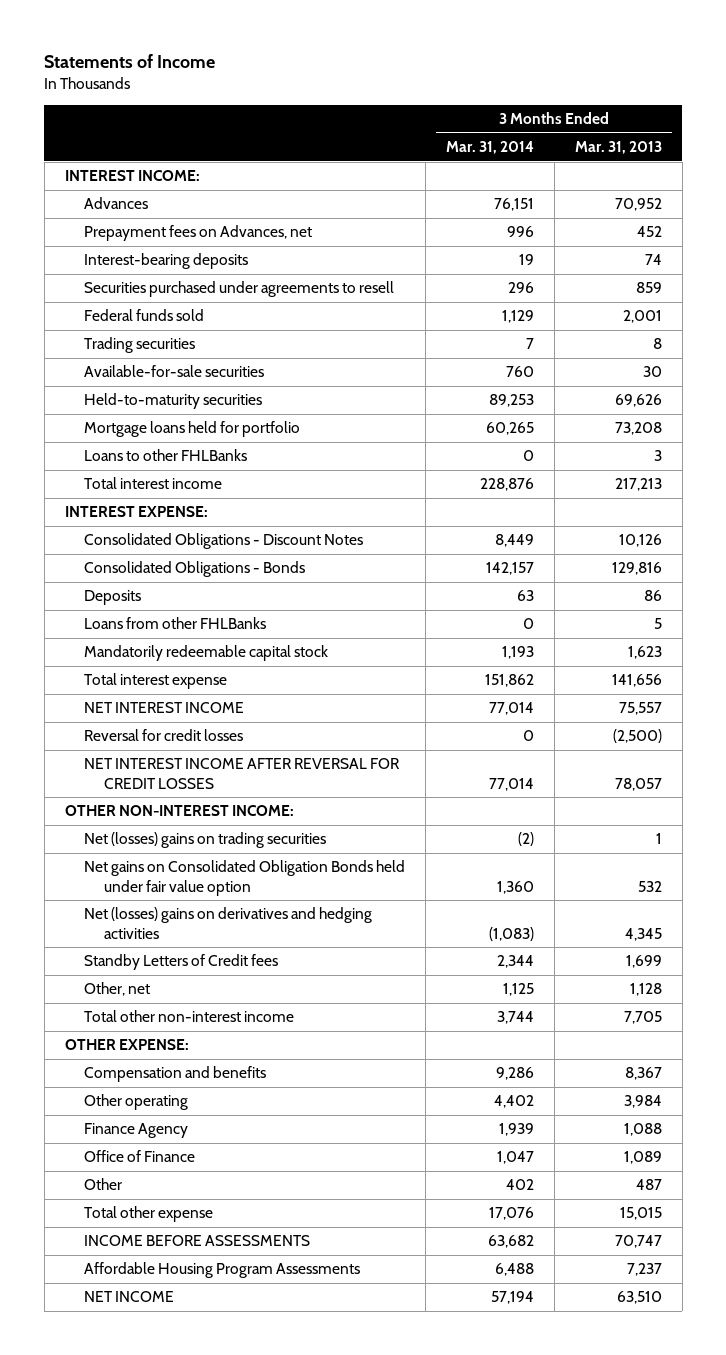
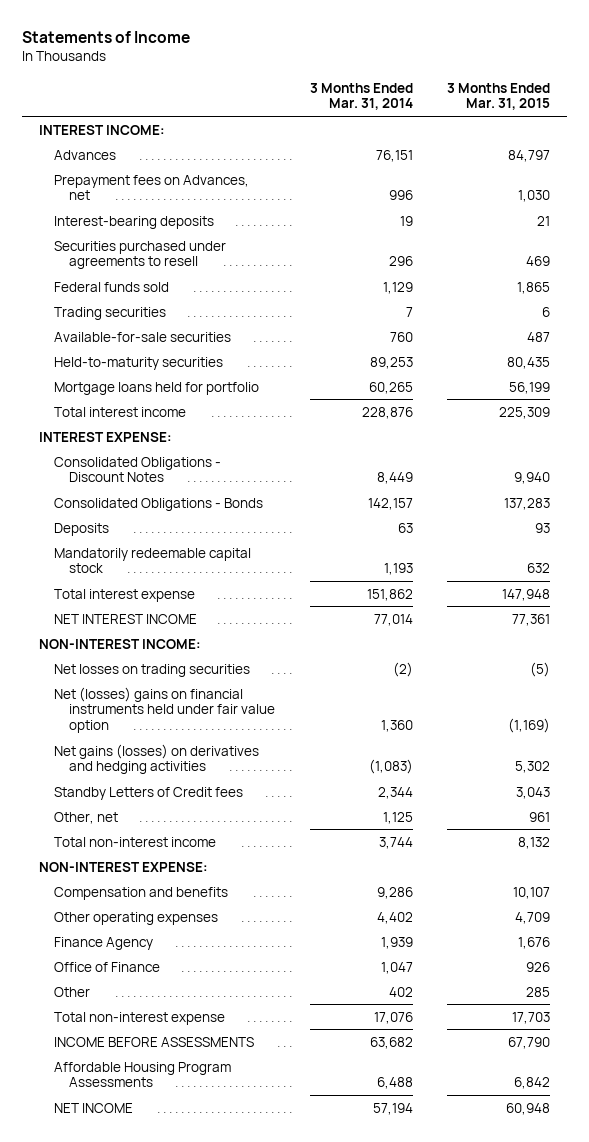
[574,141,662,155] Mar. 31, 2013 -> none
none -> [446,82,550,111] 3 Months Ended Mar. 31, 2015
[84,449,248,462] Loans to other FHLBanks -> none
[84,617,267,630] Loans from other FHLBanks -> none
[84,729,244,742] Reversal for credit losses -> none
[84,758,401,789] NET INTEREST INCOME AFTER REVERSAL FOR CREDIT LOSSES -> none
[64,805,294,817] OTHER NON-INTEREST INCOME: -> [39,638,202,649] NON-INTEREST INCOME:
[84,832,327,849] Net (losses) gains on trading securities -> [54,663,251,677] Net losses on trading securities
[84,860,406,896] Net gains on Consolidated Obligation Bonds held under fair value option -> [54,686,276,734] Net (losses) gains on financial instruments held under fair value option
[84,907,373,939] Net (losses) gains on derivatives and hedging activities -> [54,743,260,775] Net gains (losses) on derivatives and hedging activities
[84,1010,295,1023] Total other non-interest income -> [54,836,217,847] Total non-interest income
[64,1039,189,1051] OTHER EXPENSE: -> [39,861,209,872] NON-INTEREST EXPENSE:
[84,1094,189,1111] Other operating -> [54,911,219,925] Other operating expenses
[84,1206,214,1223] Total other expense -> [54,1011,226,1025] Total non-interest expense

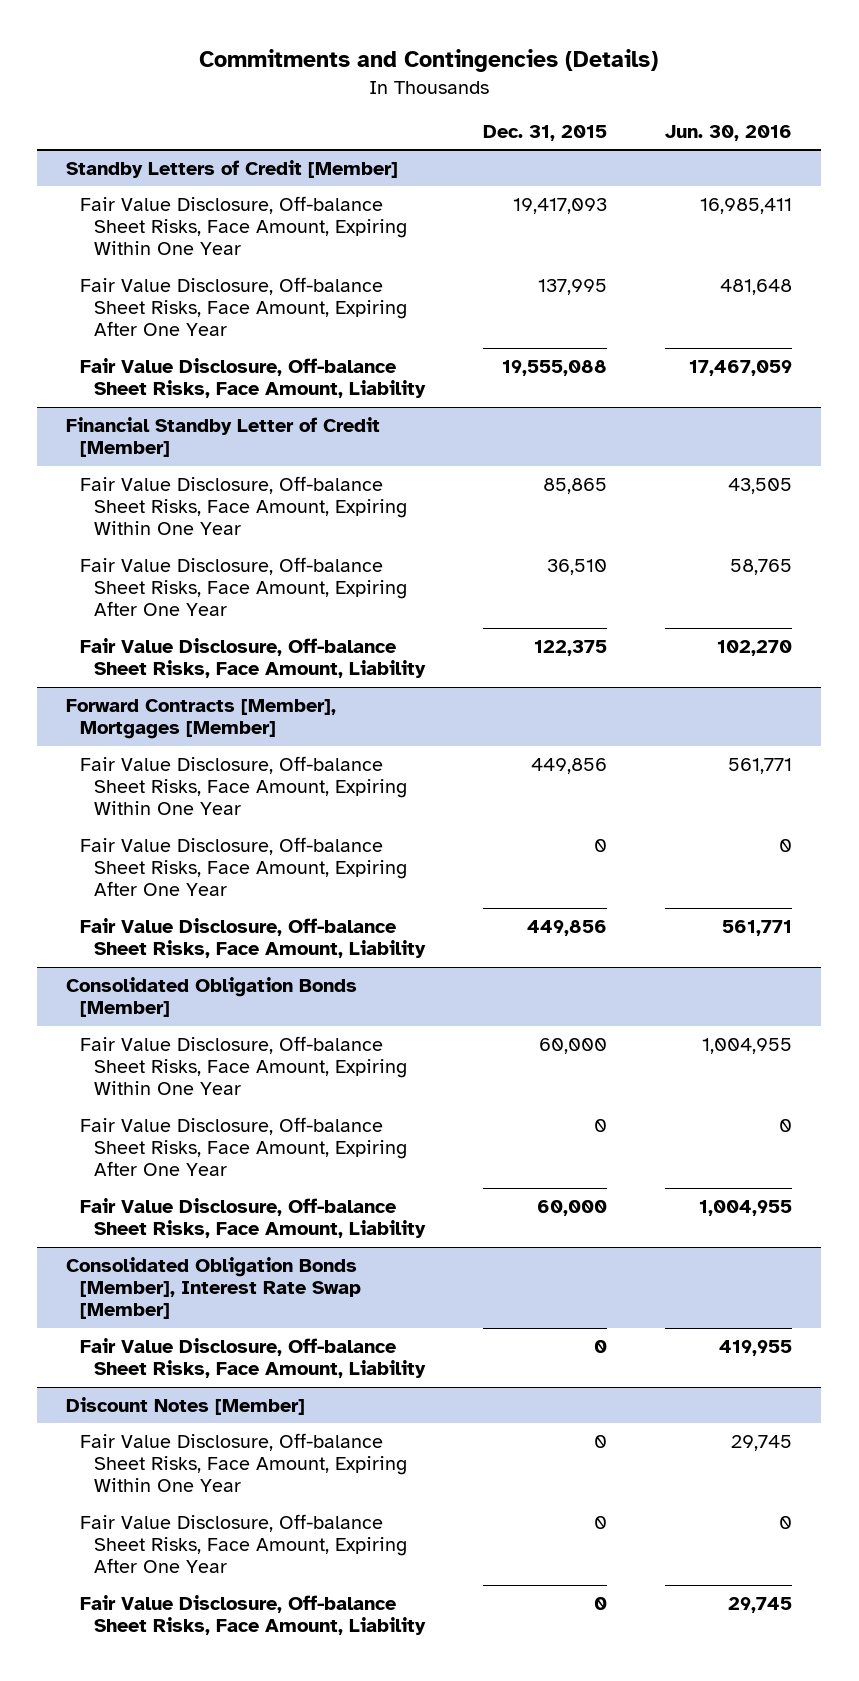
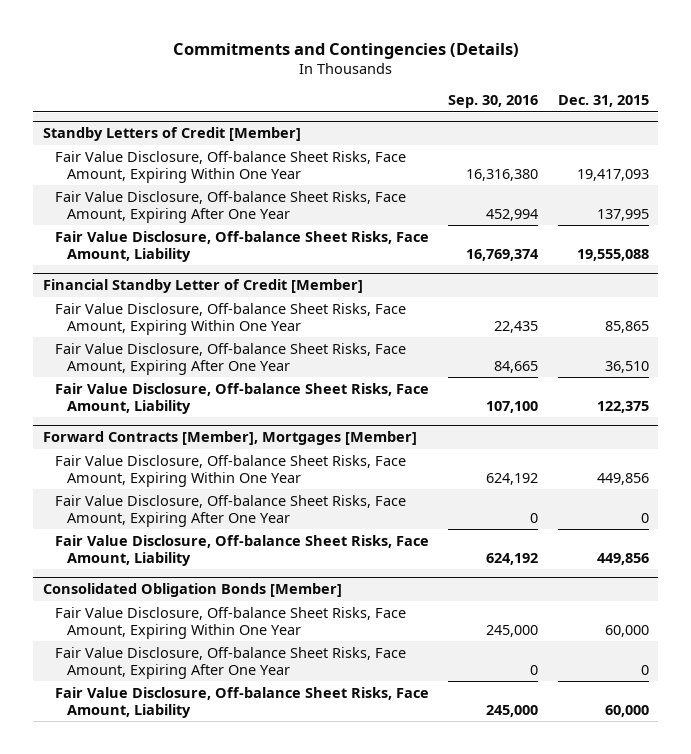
[665,124,793,141] Jun. 30, 2016 -> none
none -> [448,95,539,109] Sep. 30, 2016
[66,1256,362,1320] Consolidated Obligation Bonds [Member], Interest Rate Swap [Member] -> none
[80,1337,427,1379] Fair Value Disclosure, Off-balance Sheet Risks, Face Amount, Liability -> none
[66,1396,306,1415] Discount Notes [Member] -> none
[80,1432,408,1493] Fair Value Disclosure, Off-balance Sheet Risks, Face Amount, Expiring Within One Year -> none
[80,1513,408,1574] Fair Value Disclosure, Off-balance Sheet Risks, Face Amount, Expiring After One Year -> none
[80,1594,427,1636] Fair Value Disclosure, Off-balance Sheet Risks, Face Amount, Liability -> none

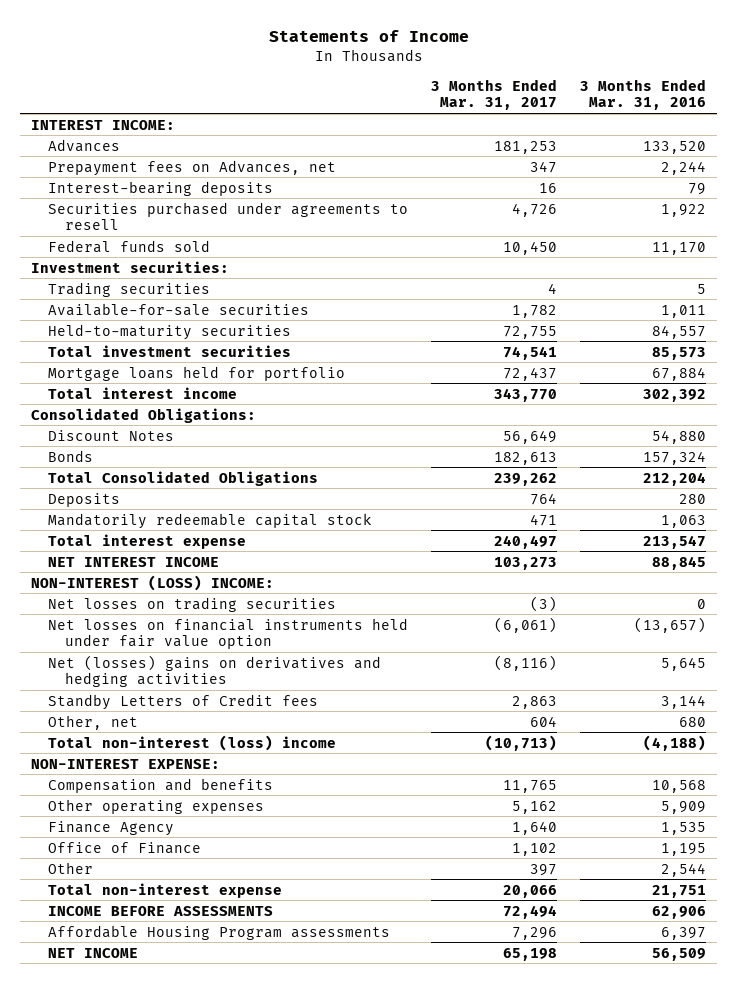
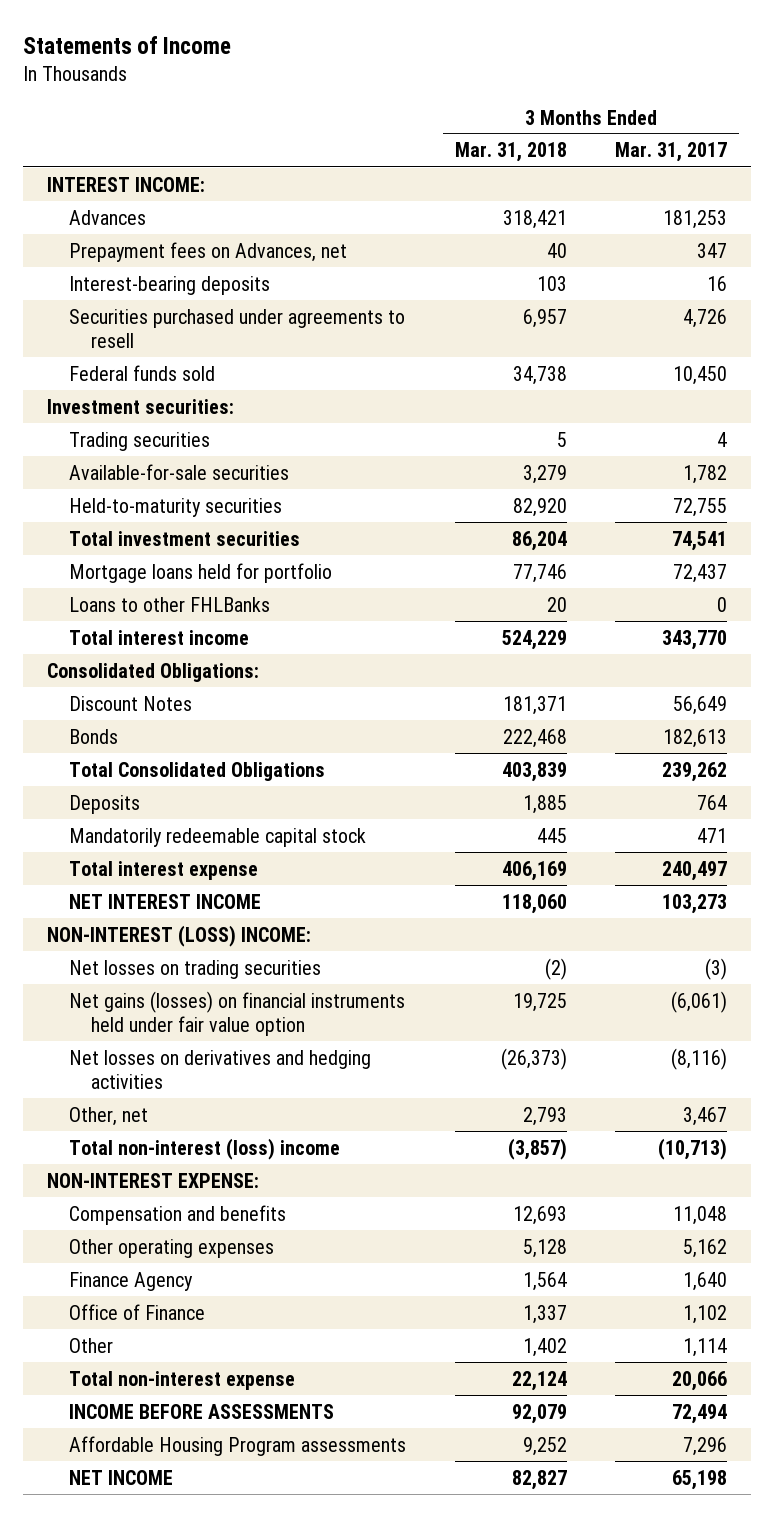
[579,78,706,111] 3 Months Ended Mar. 31, 2016 -> none
none -> [454,142,567,163] Mar. 31, 2018
none -> [69,596,271,612] Loans to other FHLBanks
[48,693,319,710] Standby Letters of Credit fees -> none
[48,617,409,650] Net losses on financial instruments held under fair value option -> [69,990,406,1036] Net gains (losses) on financial instruments held under fair value option
[48,654,382,688] Net (losses) gains on derivatives and hedging activities -> [69,1049,372,1089] Net losses on derivatives and hedging activities
[530,715,558,727] 604 -> [682,1106,727,1126] 3,467
[503,779,558,793] 11,765 -> [672,1205,727,1225] 11,048
[530,863,558,876] 397 -> [682,1337,727,1357] 1,114

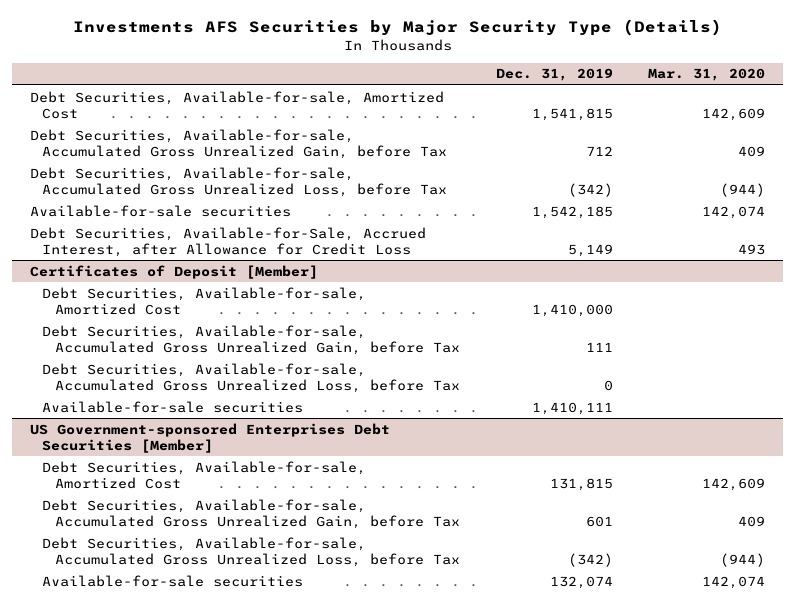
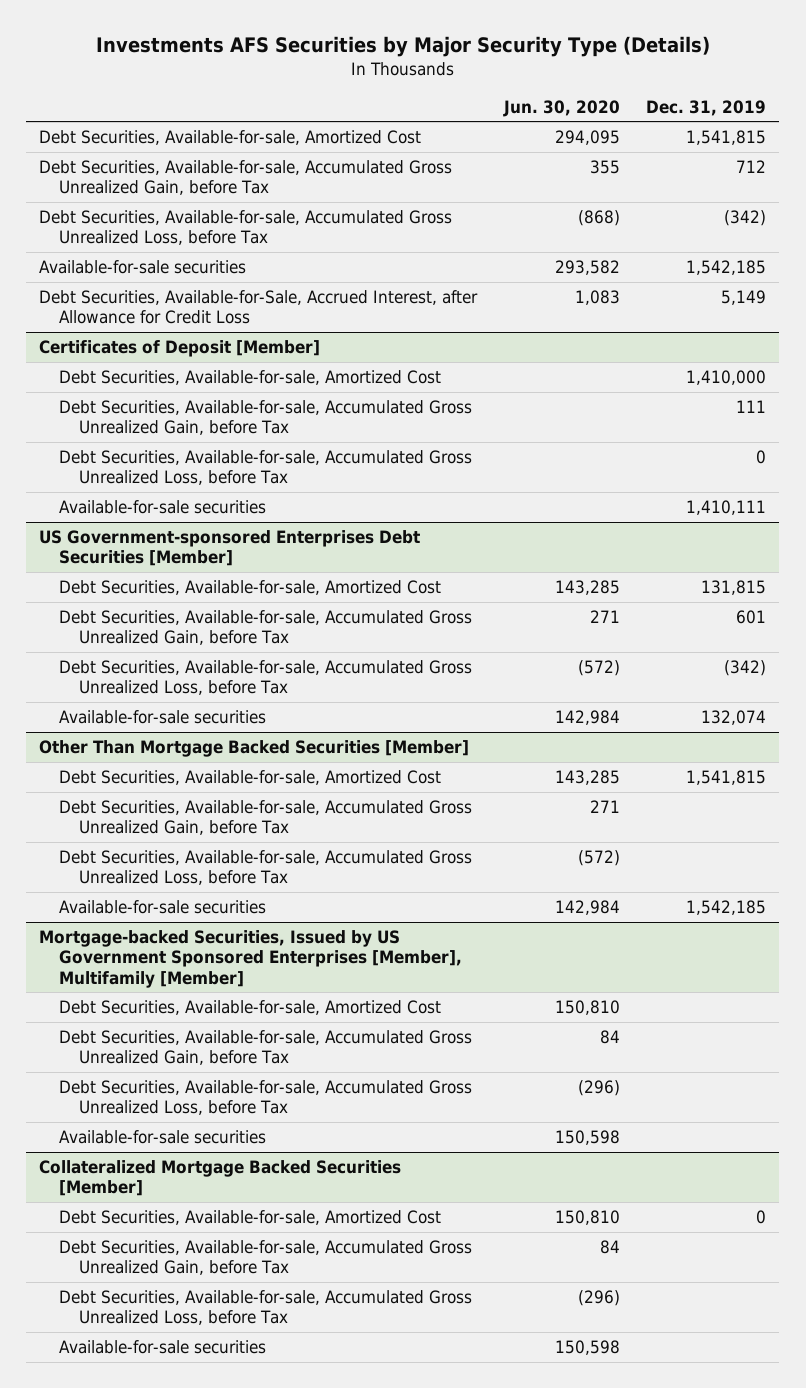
[648,68,766,82] Mar. 31, 2020 -> none
none -> [502,99,620,117] Jun. 30, 2020
none -> [39,739,470,757] Other Than Mortgage Backed Securities [Member]
none -> [59,769,442,785] Debt Securities, Available-for-sale, Amortized Cost
none -> [59,799,473,836] Debt Securities, Available-for-sale, Accumulated Gross Unrealized Gain, before Tax
none -> [59,849,473,886] Debt Securities, Available-for-sale, Accumulated Gross Unrealized Loss, before Tax
none -> [59,899,267,914] Available-for-sale securities
none -> [39,929,463,988] Mortgage-backed Securities, Issued by US Government Sponsored Enterprises [Member], Multifamily [Member]
none -> [59,999,442,1015] Debt Securities, Available-for-sale, Amortized Cost
none -> [59,1029,473,1066] Debt Securities, Available-for-sale, Accumulated Gross Unrealized Gain, before Tax
none -> [59,1079,473,1116] Debt Securities, Available-for-sale, Accumulated Gross Unrealized Loss, before Tax
none -> [59,1129,267,1144] Available-for-sale securities
none -> [39,1159,402,1197] Collateralized Mortgage Backed Securities [Member]
none -> [59,1209,442,1225] Debt Securities, Available-for-sale, Amortized Cost
none -> [59,1239,473,1276] Debt Securities, Available-for-sale, Accumulated Gross Unrealized Gain, before Tax
none -> [59,1289,473,1326] Debt Securities, Available-for-sale, Accumulated Gross Unrealized Loss, before Tax
none -> [59,1339,267,1354] Available-for-sale securities

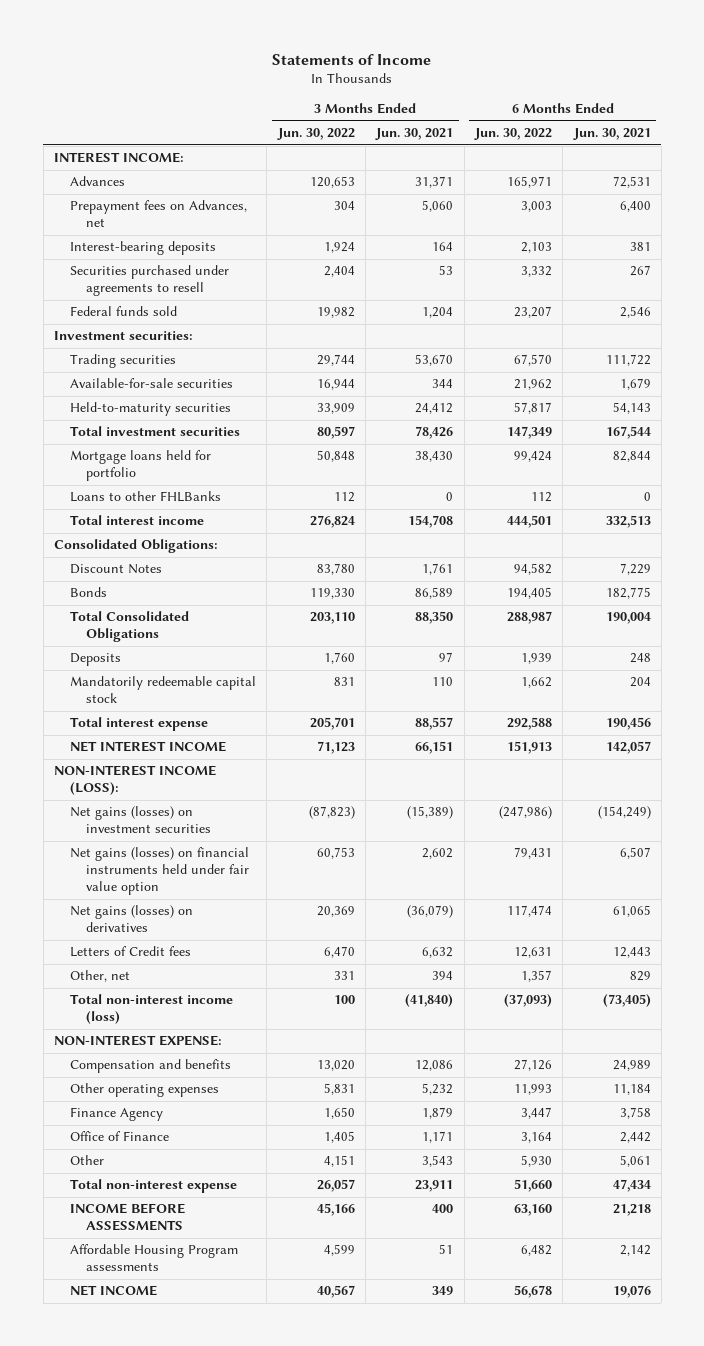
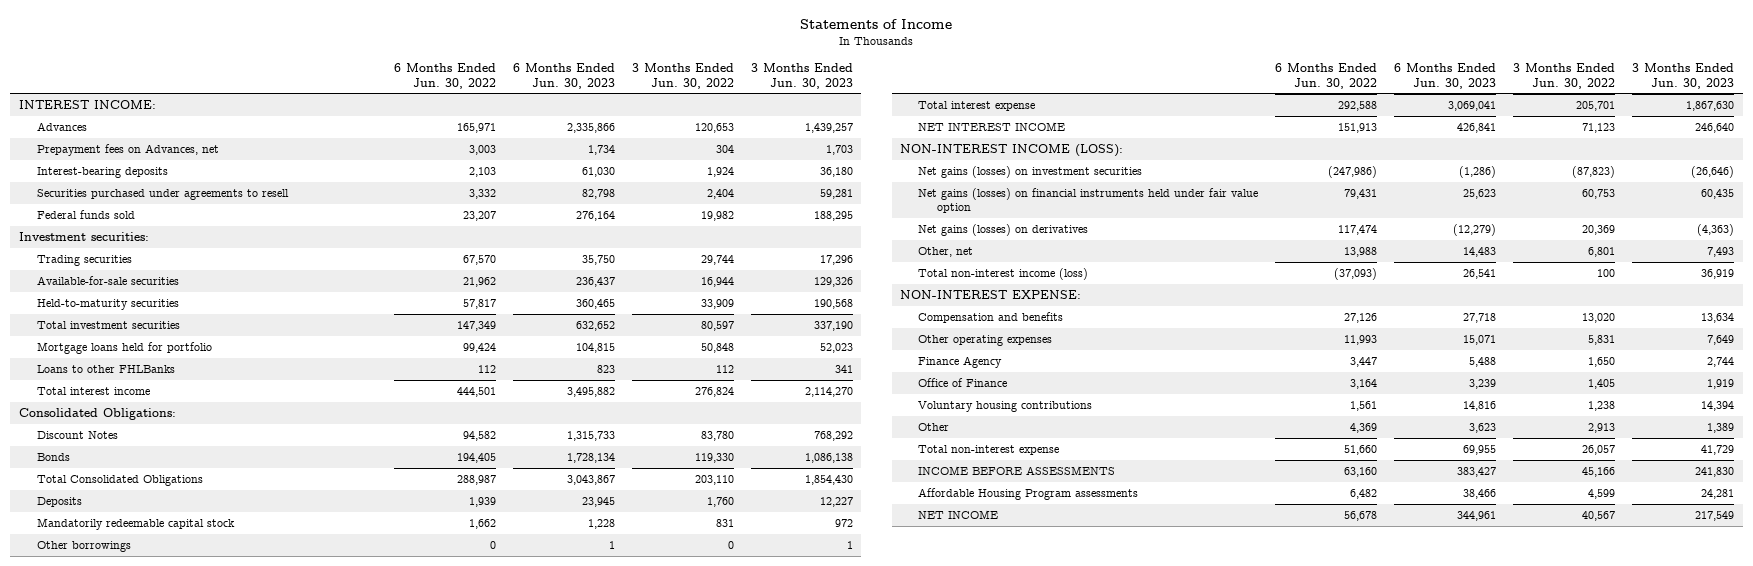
[375,128,454,141] Jun. 30, 2021 -> none
[572,128,651,141] Jun. 30, 2021 -> none
none -> [512,63,615,89] 6 Months Ended Jun. 30, 2023
none -> [750,63,853,89] 3 Months Ended Jun. 30, 2023
none -> [37,541,132,553] Other borrowings
[69,946,191,958] Letters of Credit fees -> none
[333,971,355,981] 331 -> [1588,247,1616,258] 6,801
[520,970,552,983] 1,357 -> [1344,247,1378,258] 13,988
none -> [918,401,1093,413] Voluntary housing contributions
[323,1155,355,1168] 4,151 -> [1588,423,1616,434] 2,913
[520,1155,552,1168] 5,930 -> [1350,423,1378,434] 4,369

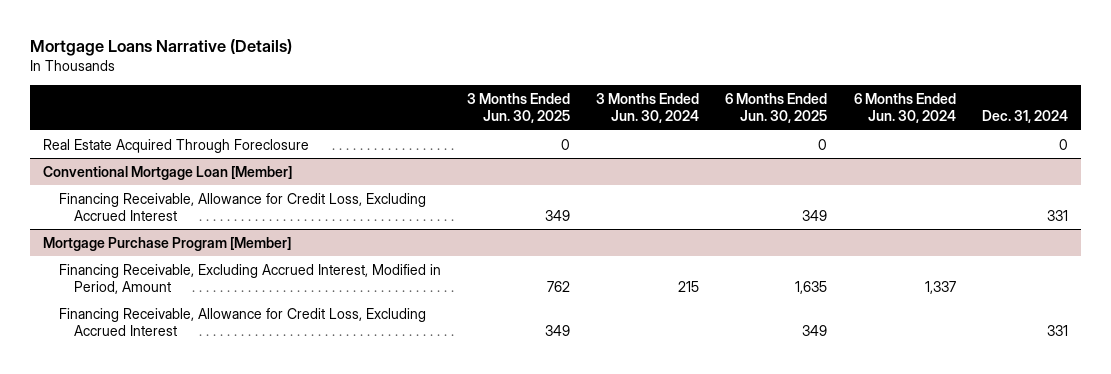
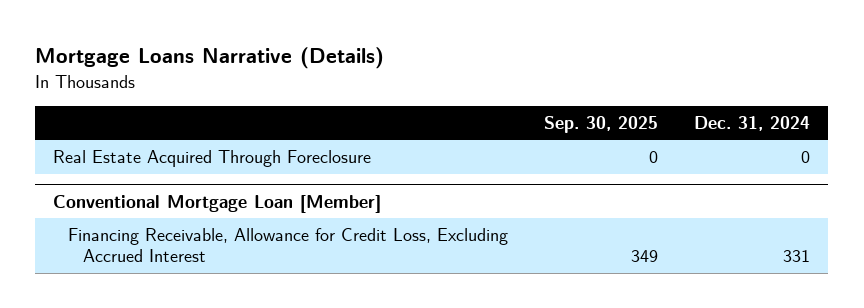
[466,93,570,124] 3 Months Ended Jun. 30, 2025 -> none
[596,93,700,124] 3 Months Ended Jun. 30, 2024 -> none
[725,93,828,124] 6 Months Ended Jun. 30, 2025 -> none
[853,93,956,124] 6 Months Ended Jun. 30, 2024 -> none
none -> [544,115,659,133] Sep. 30, 2025
[43,236,292,251] Mortgage Purchase Program [Member] -> none
[58,263,441,294] Financing Receivable, Excluding Accrued Interest, Modified in Period, Amount -> none
[58,307,426,336] Financing Receivable, Allowance for Credit Loss, Excluding Accrued Interest -> none

